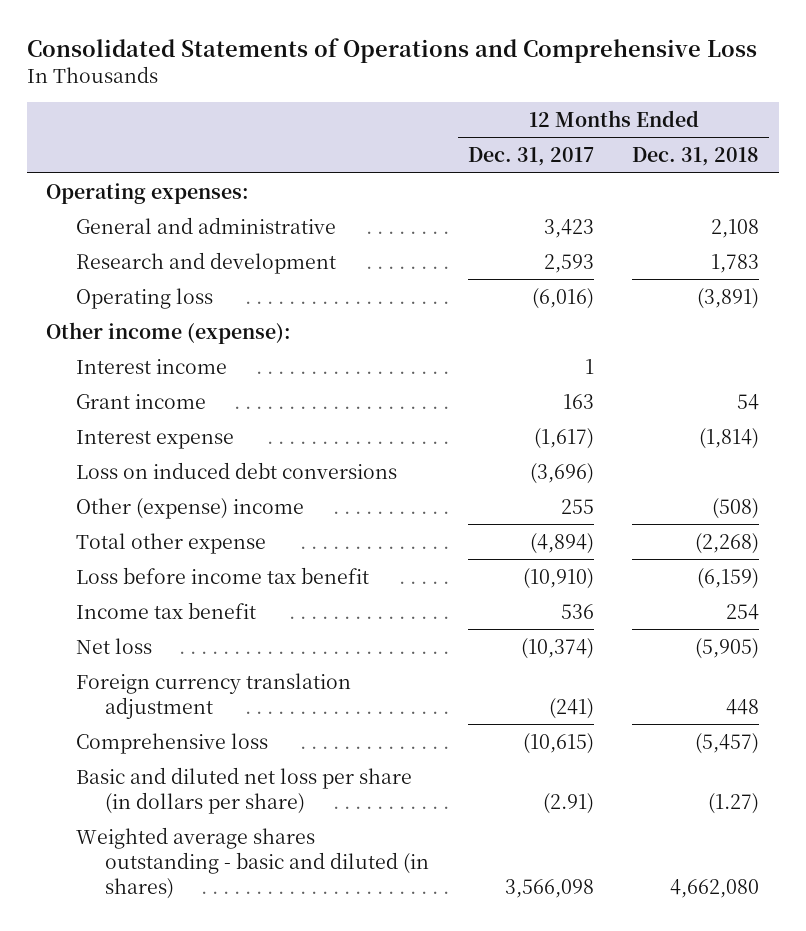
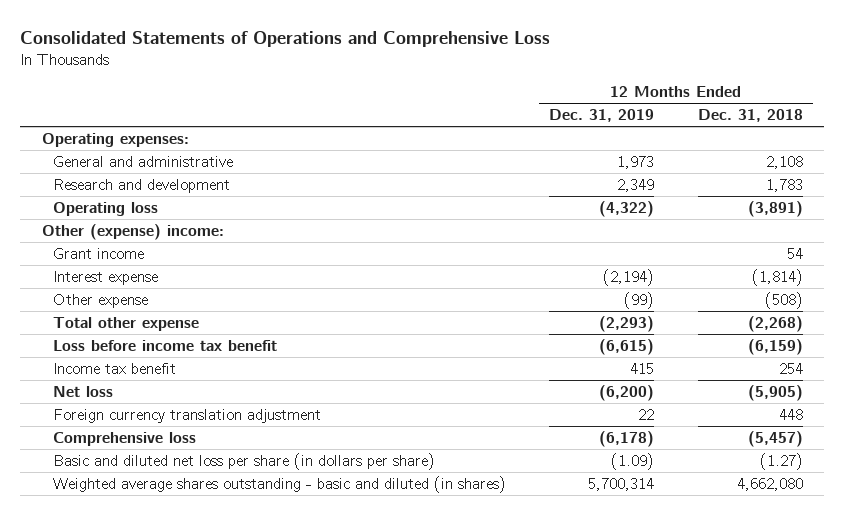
[467,147,594,167] Dec. 31, 2017 -> none
none -> [549,109,655,123] Dec. 31, 2019
[75,358,227,374] Interest income -> none
[46,321,292,344] Other income (expense): -> [41,223,224,240] Other (expense) income:
[75,461,397,479] Loss on induced debt conversions -> none
[75,497,304,519] Other (expense) income -> [53,293,149,308] Other expense

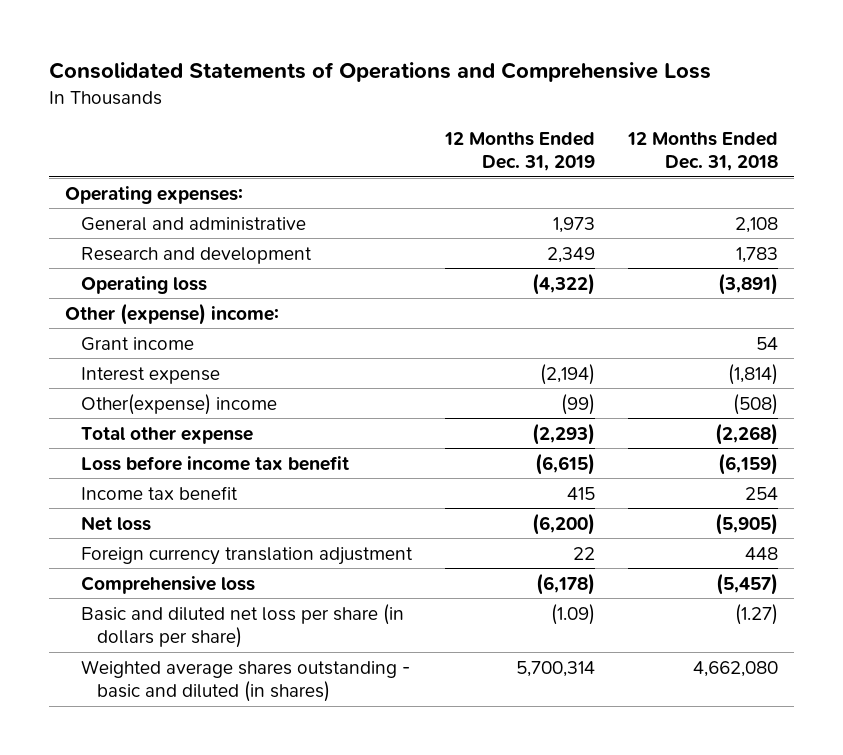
[53,293,149,308] Other expense -> [81,393,278,415] Other(expense) income

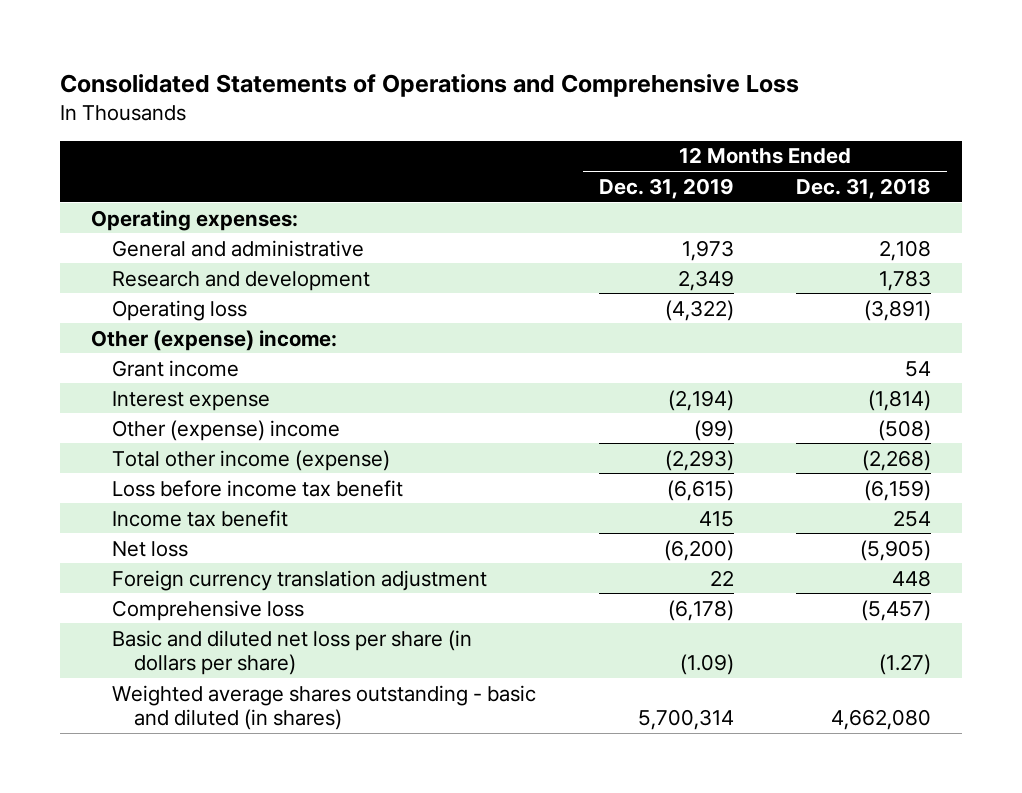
[81,393,278,415] Other(expense) income -> [112,419,341,441] Other (expense) income
[81,426,254,444] Total other expense -> [112,449,391,471] Total other income (expense)

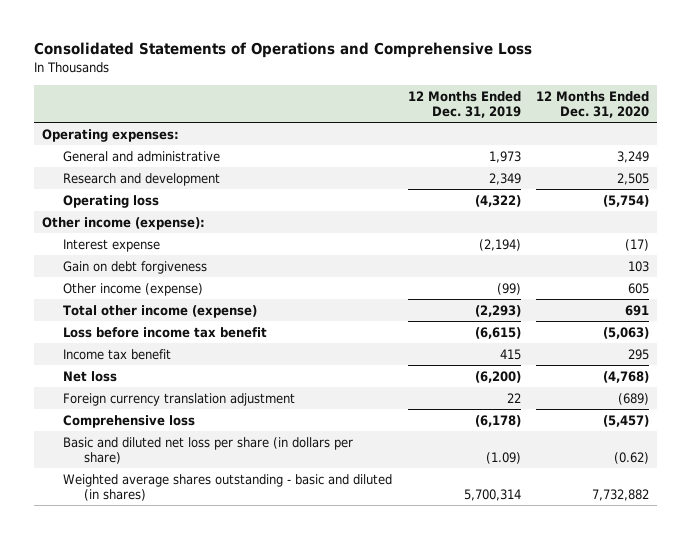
[796,177,932,199] Dec. 31, 2018 -> none
none -> [536,90,650,119] 12 Months Ended Dec. 31, 2020
[112,359,240,377] Grant income -> none
[90,329,337,351] Other (expense) income: -> [41,216,205,230] Other income (expense):
none -> [62,260,207,274] Gain on debt forgiveness
[112,419,341,441] Other (expense) income -> [62,282,203,296] Other income (expense)

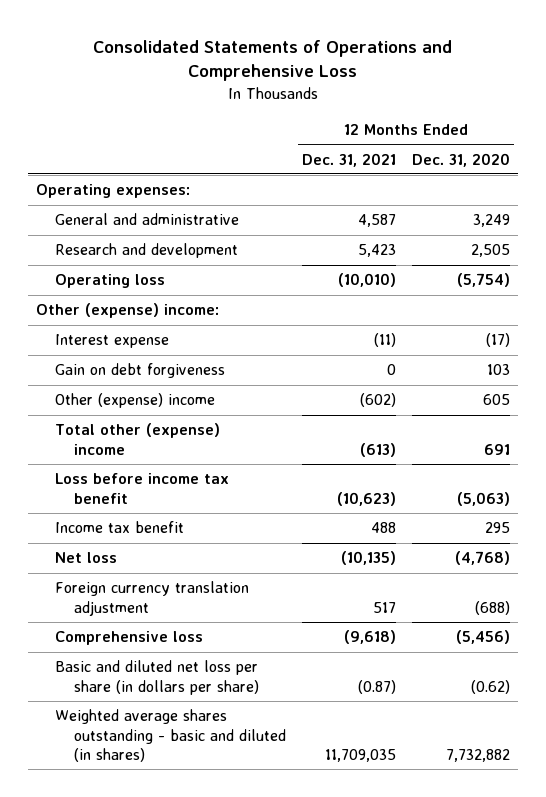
[407,90,521,119] 12 Months Ended Dec. 31, 2019 -> none
none -> [302,152,397,167] Dec. 31, 2021
[41,216,205,230] Other income (expense): -> [36,303,220,319] Other (expense) income:
[62,282,203,296] Other income (expense) -> [55,393,216,409] Other (expense) income
[62,304,257,318] Total other income (expense) -> [55,423,221,455] Total other (expense) income
[618,392,650,405] (689) -> [475,600,511,615] (688)
[603,414,650,427] (5,457) -> [456,630,511,645] (5,456)

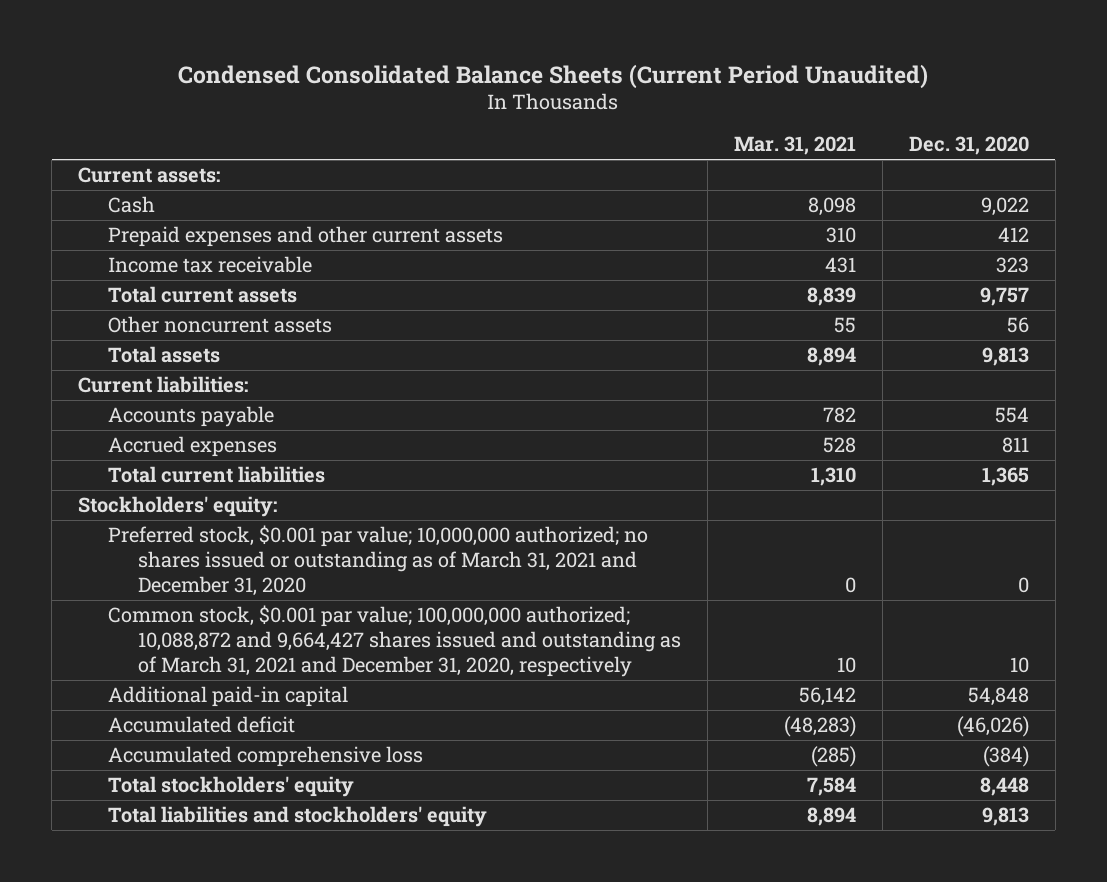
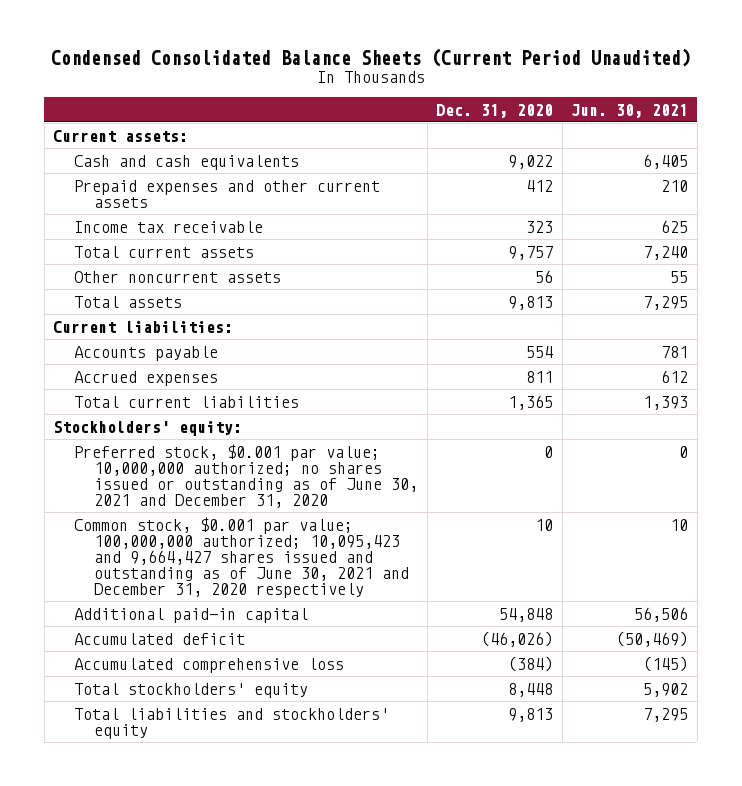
[733,136,856,156] Mar. 31, 2021 -> none
none -> [571,103,689,118] Jun. 30, 2021
[107,196,155,214] Cash -> [73,154,299,170] Cash and cash equivalents
[107,525,648,597] Preferred stock, $0.001 par value; 10,000,000 authorized; no shares issued or outstanding as of March 31, 2021 and December 31, 2020 -> [73,443,419,508] Preferred stock, $0.001 par value; 10,000,000 authorized; no shares issued or outstanding as of June 30, 2021 and December 31, 2020
[107,605,681,678] Common stock, $0.001 par value; 100,000,000 authorized; 10,088,872 and 9,664,427 shares issued and outstanding as of March 31, 2021 and December 31, 2020, respectively -> [73,516,410,598] Common stock, $0.001 par value; 100,000,000 authorized; 10,095,423 and 9,664,427 shares issued and outstanding as of June 30, 2021 and December 31, 2020 respectively

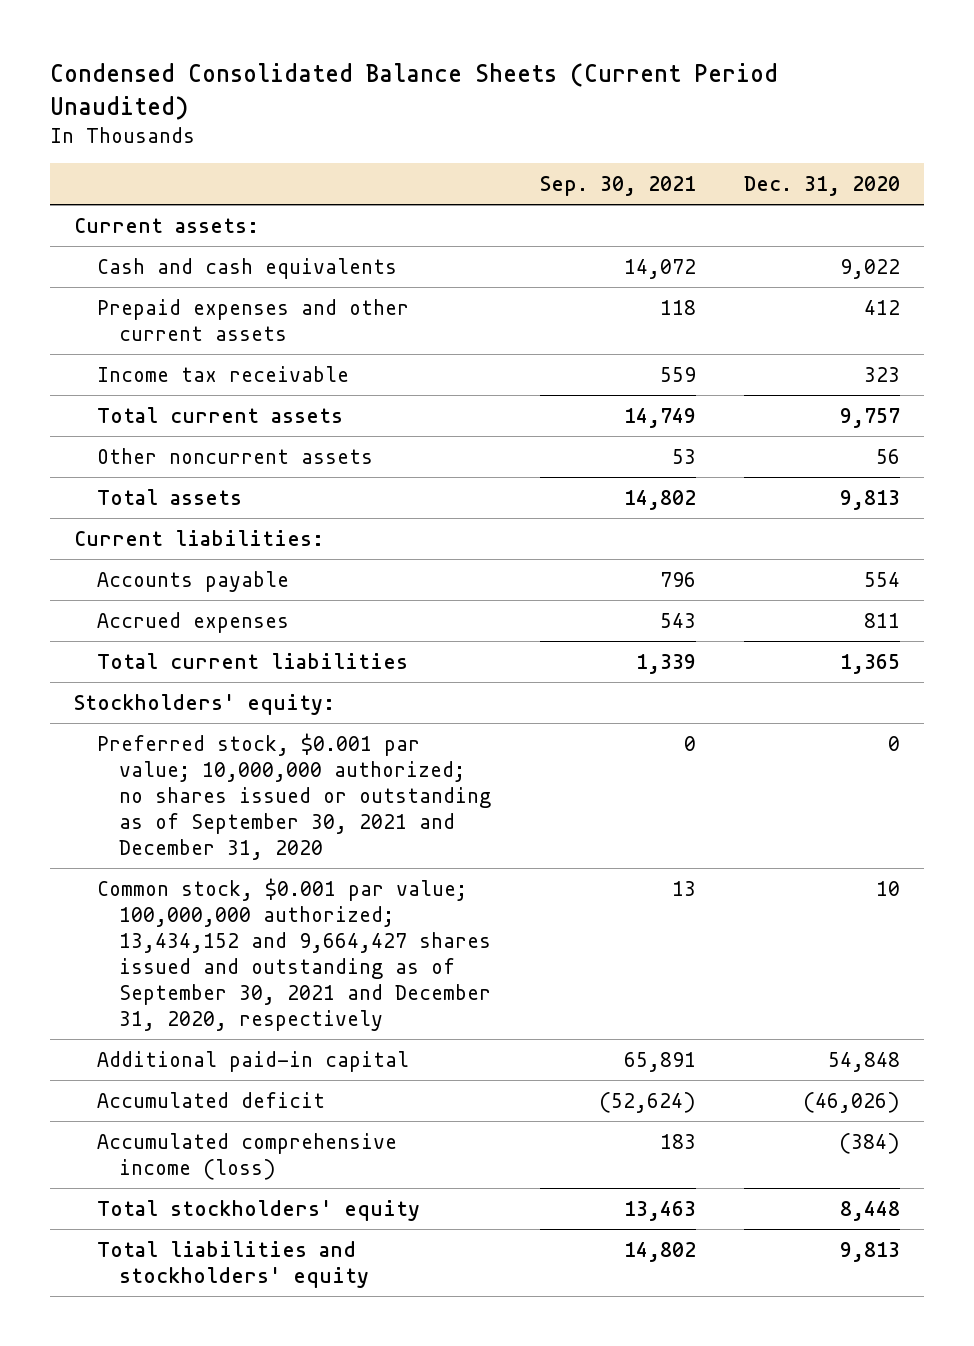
[571,103,689,118] Jun. 30, 2021 -> none
none -> [539,175,696,196] Sep. 30, 2021
[73,443,419,508] Preferred stock, $0.001 par value; 10,000,000 authorized; no shares issued or outstanding as of June 30, 2021 and December 31, 2020 -> [96,732,492,860] Preferred stock, $0.001 par value; 10,000,000 authorized; no shares issued or outstanding as of September 30, 2021 and December 31, 2020
[73,516,410,598] Common stock, $0.001 par value; 100,000,000 authorized; 10,095,423 and 9,664,427 shares issued and outstanding as of June 30, 2021 and December 31, 2020 respectively -> [96,877,492,1031] Common stock, $0.001 par value; 100,000,000 authorized; 13,434,152 and 9,664,427 shares issued and outstanding as of September 30, 2021 and December 31, 2020, respectively
[73,657,344,673] Accumulated comprehensive loss -> [96,1132,397,1180] Accumulated comprehensive income (loss)

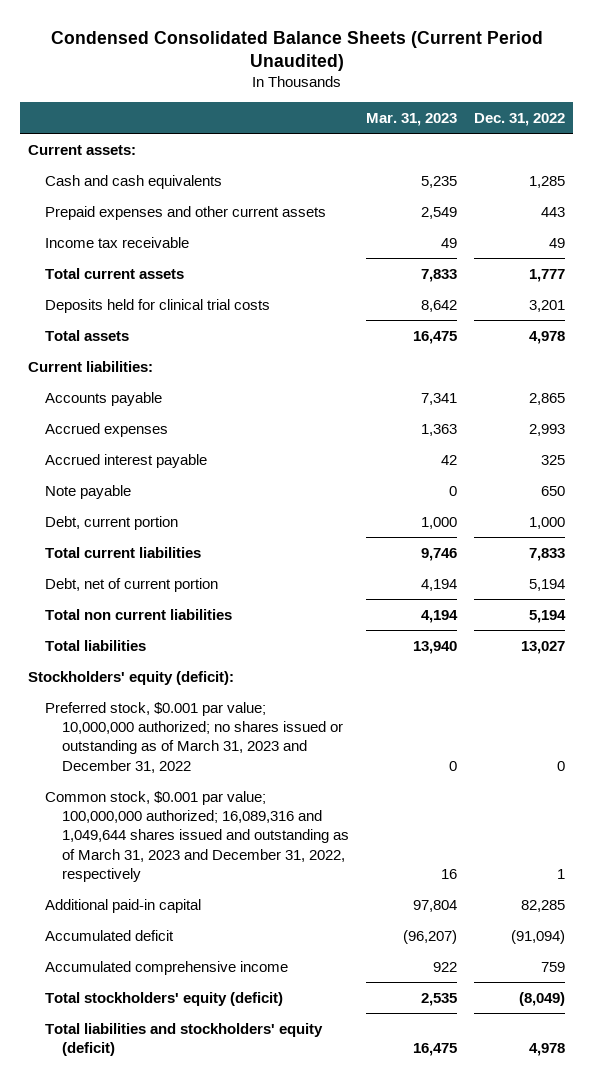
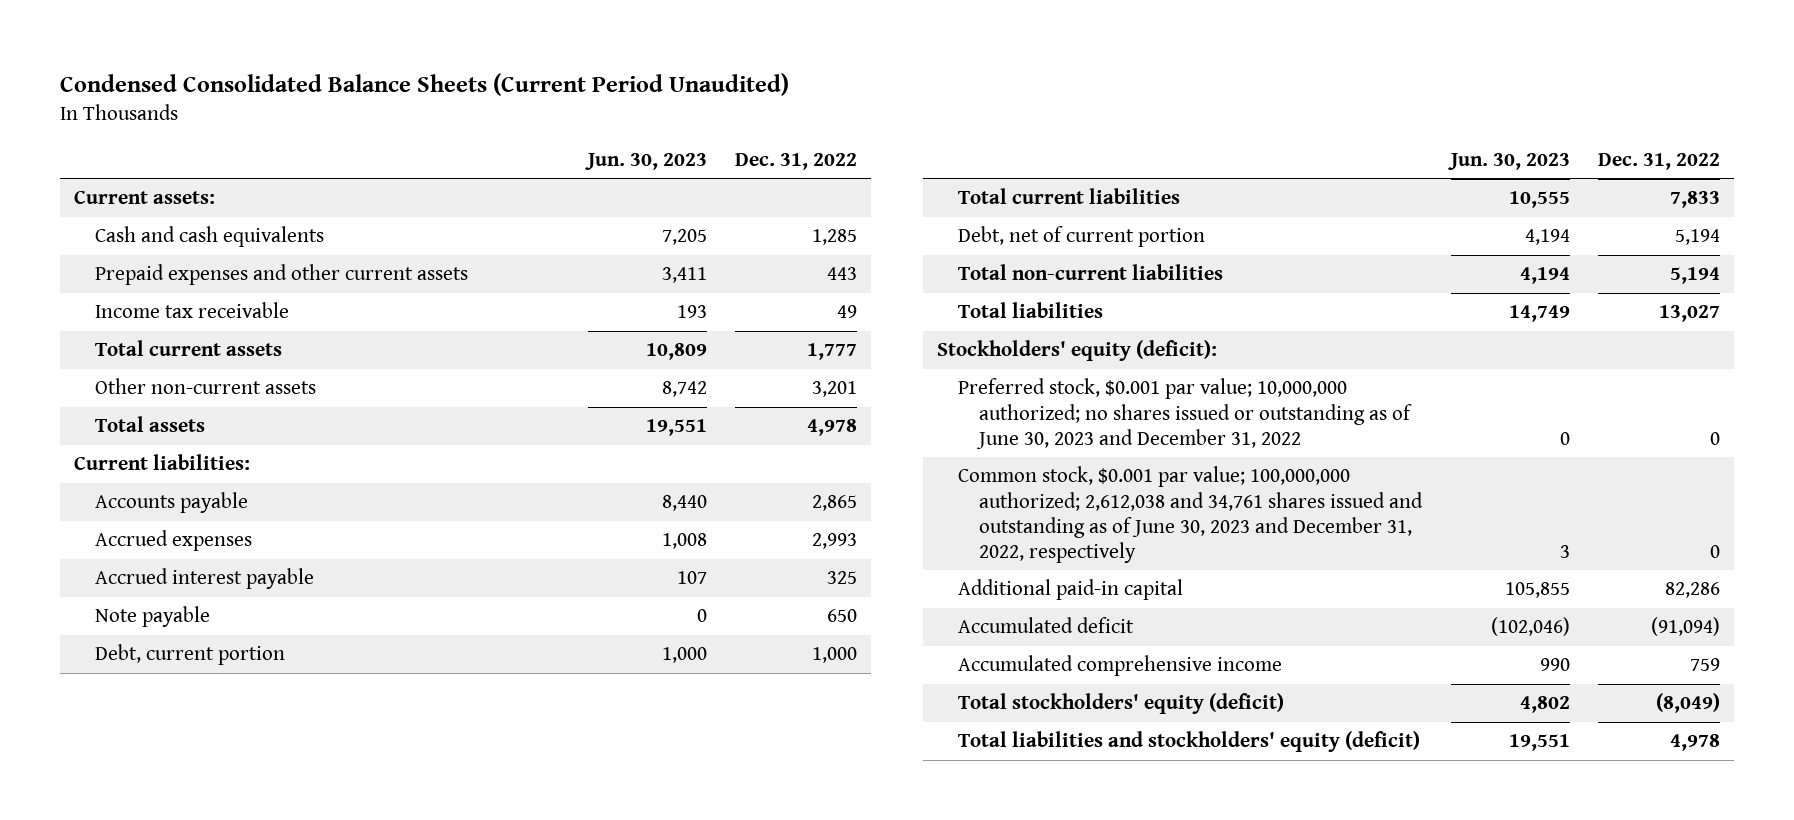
[366,113,458,127] Mar. 31, 2023 -> none
none -> [584,152,707,170] Jun. 30, 2023
[45,298,271,313] Deposits held for clinical trial costs -> [95,378,317,395] Other non-current assets
[45,608,233,620] Total non current liabilities -> [958,264,1224,281] Total non-current liabilities
[45,701,344,773] Preferred stock, $0.001 par value; 10,000,000 authorized; no shares issued or outstanding as of March 31, 2023 and December 31, 2022 -> [958,378,1413,449] Preferred stock, $0.001 par value; 10,000,000 authorized; no shares issued or outstanding as of June 30, 2023 and December 31, 2022
[45,790,350,882] Common stock, $0.001 par value; 100,000,000 authorized; 16,089,316 and 1,049,644 shares issued and outstanding as of March 31, 2023 and December 31, 2022, respectively -> [958,466,1424,563] Common stock, $0.001 par value; 100,000,000 authorized; 2,612,038 and 34,761 shares issued and outstanding as of June 30, 2023 and December 31, 2022, respectively
[556,868,565,879] 1 -> [1710,544,1721,558] 0
[520,899,565,912] 82,285 -> [1665,582,1721,599] 82,286

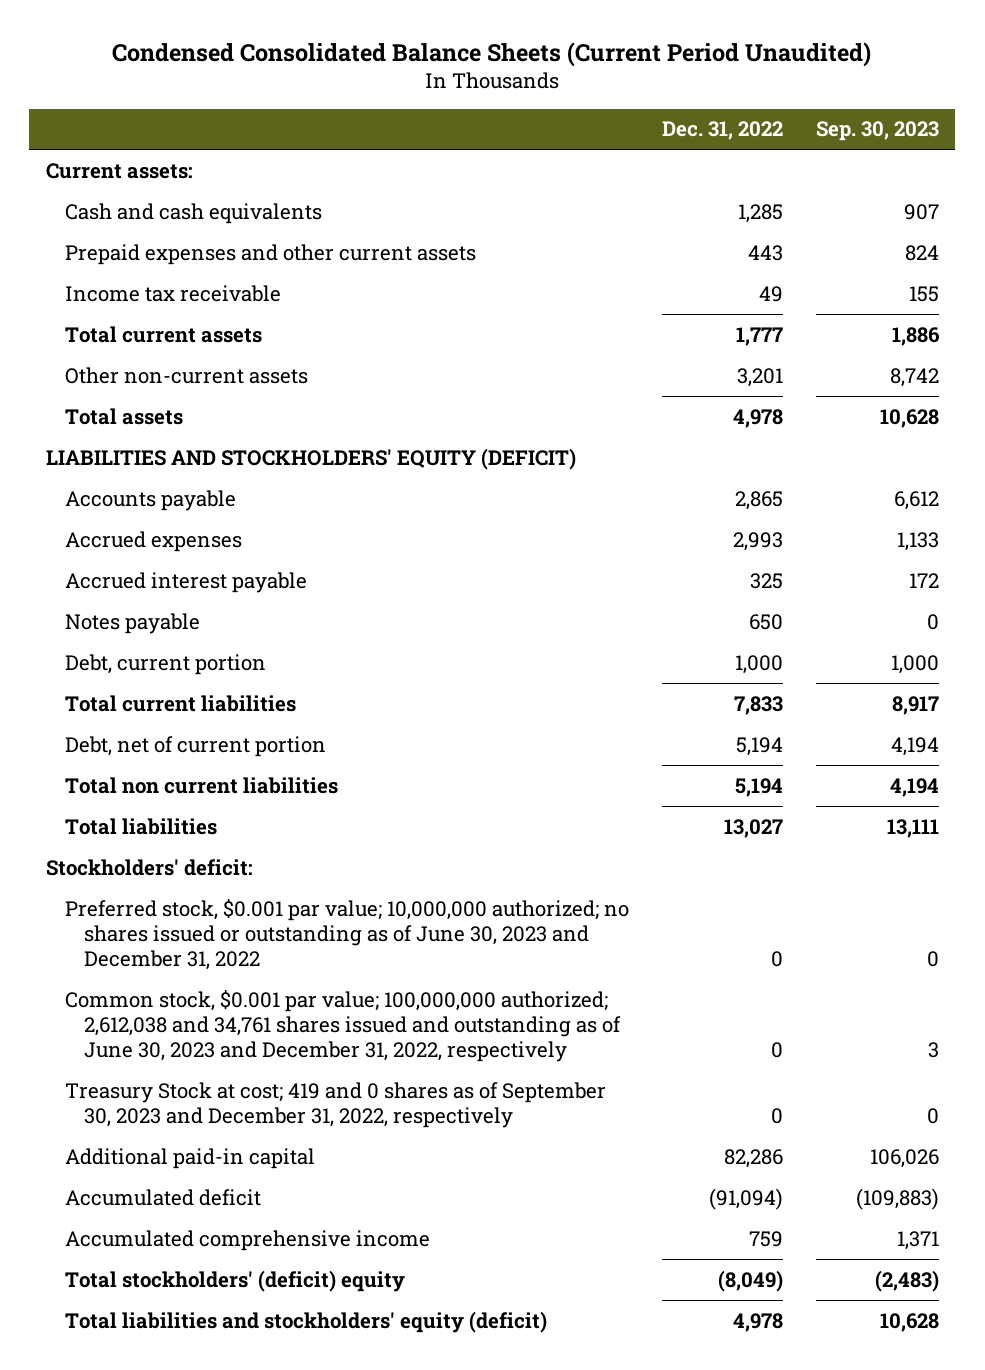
[584,152,707,170] Jun. 30, 2023 -> none
none -> [815,121,939,142] Sep. 30, 2023
[74,454,251,471] Current liabilities: -> [45,447,576,470] LIABILITIES AND STOCKHOLDERS' EQUITY (DEFICIT)
[95,606,211,628] Note payable -> [64,612,200,634] Notes payable
[958,264,1224,281] Total non-current liabilities -> [64,776,338,794] Total non current liabilities
[936,340,1217,362] Stockholders' equity (deficit): -> [45,858,253,876] Stockholders' deficit:
none -> [64,1081,606,1128] Treasury Stock at cost; 419 and 0 shares as of September 30, 2023 and December 31, 2022, respectively
[958,693,1285,715] Total stockholders' equity (deficit) -> [64,1269,405,1292] Total stockholders' (deficit) equity

